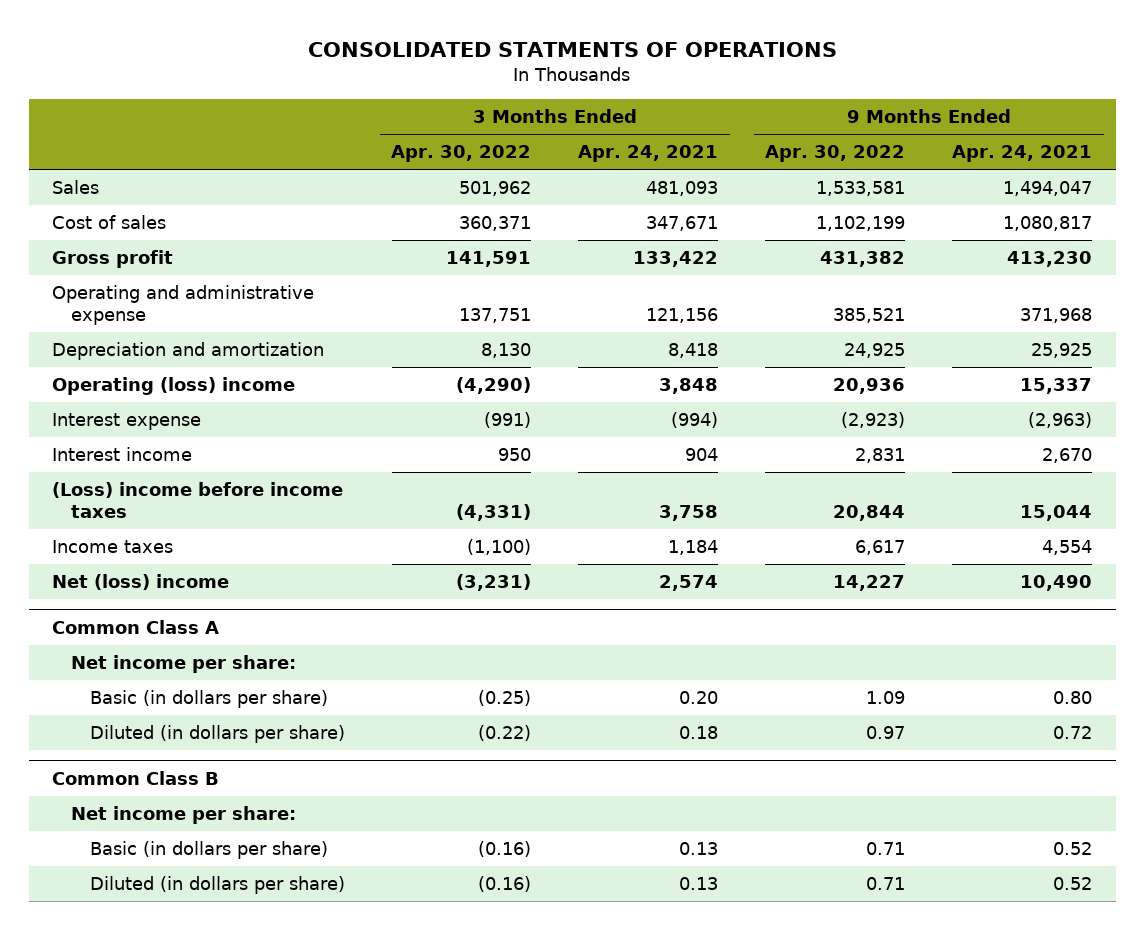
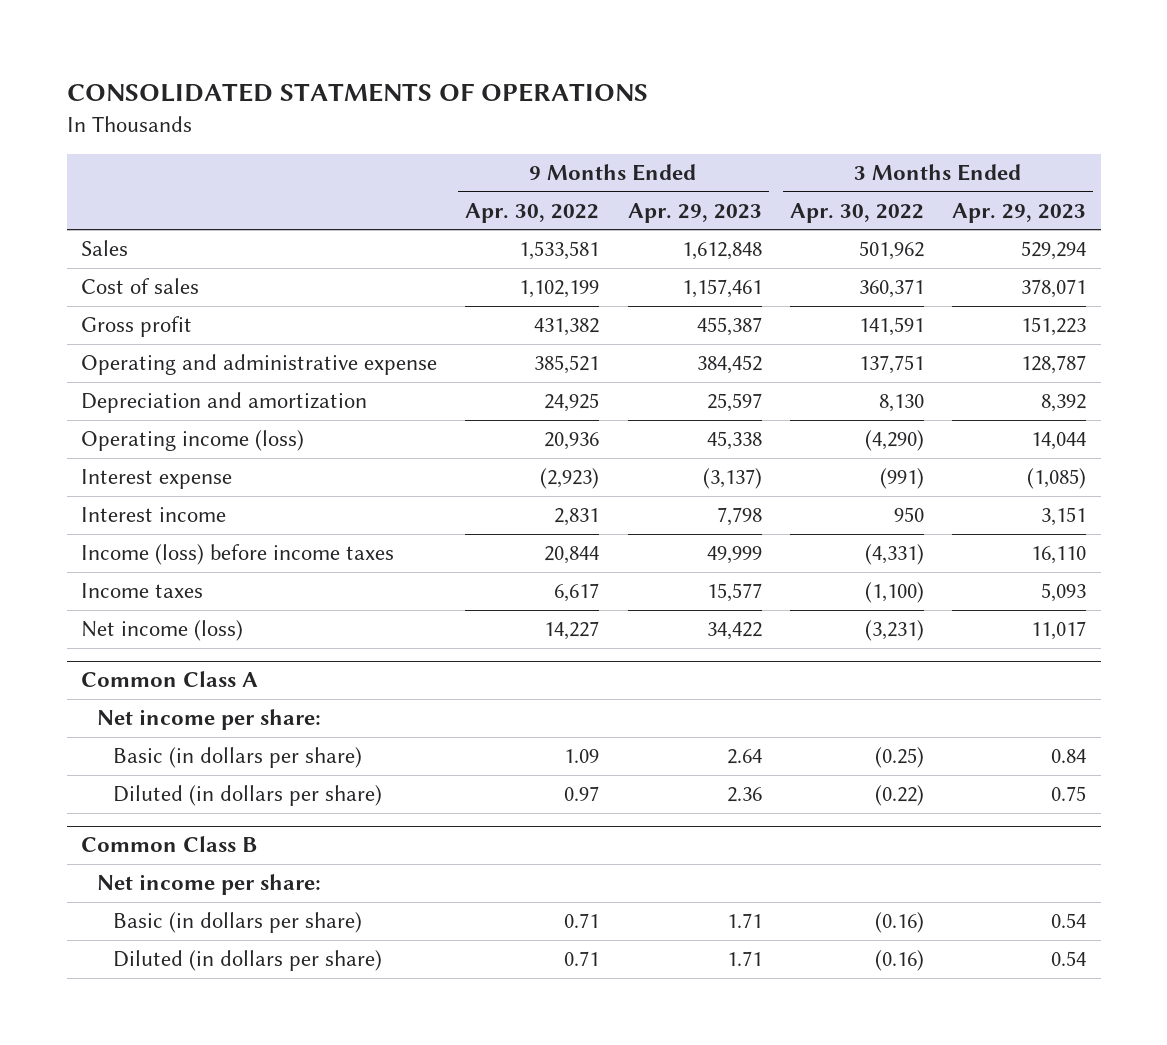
[578,145,719,163] Apr. 24, 2021 -> none
[952,145,1093,163] Apr. 24, 2021 -> none
none -> [627,202,762,223] Apr. 29, 2023
none -> [952,202,1087,223] Apr. 29, 2023
[52,377,296,396] Operating (loss) income -> [80,430,304,452] Operating income (loss)
[52,482,344,518] (Loss) income before income taxes -> [80,544,394,566] Income (loss) before income taxes
[52,574,230,591] Net (loss) income -> [80,620,243,642] Net income (loss)

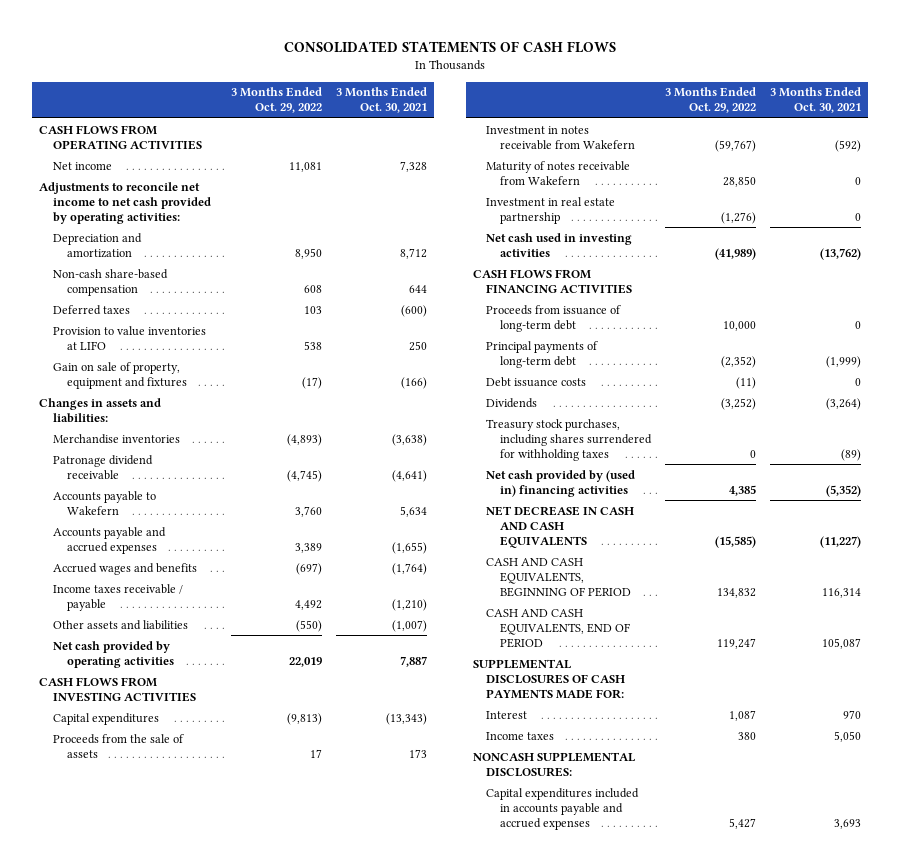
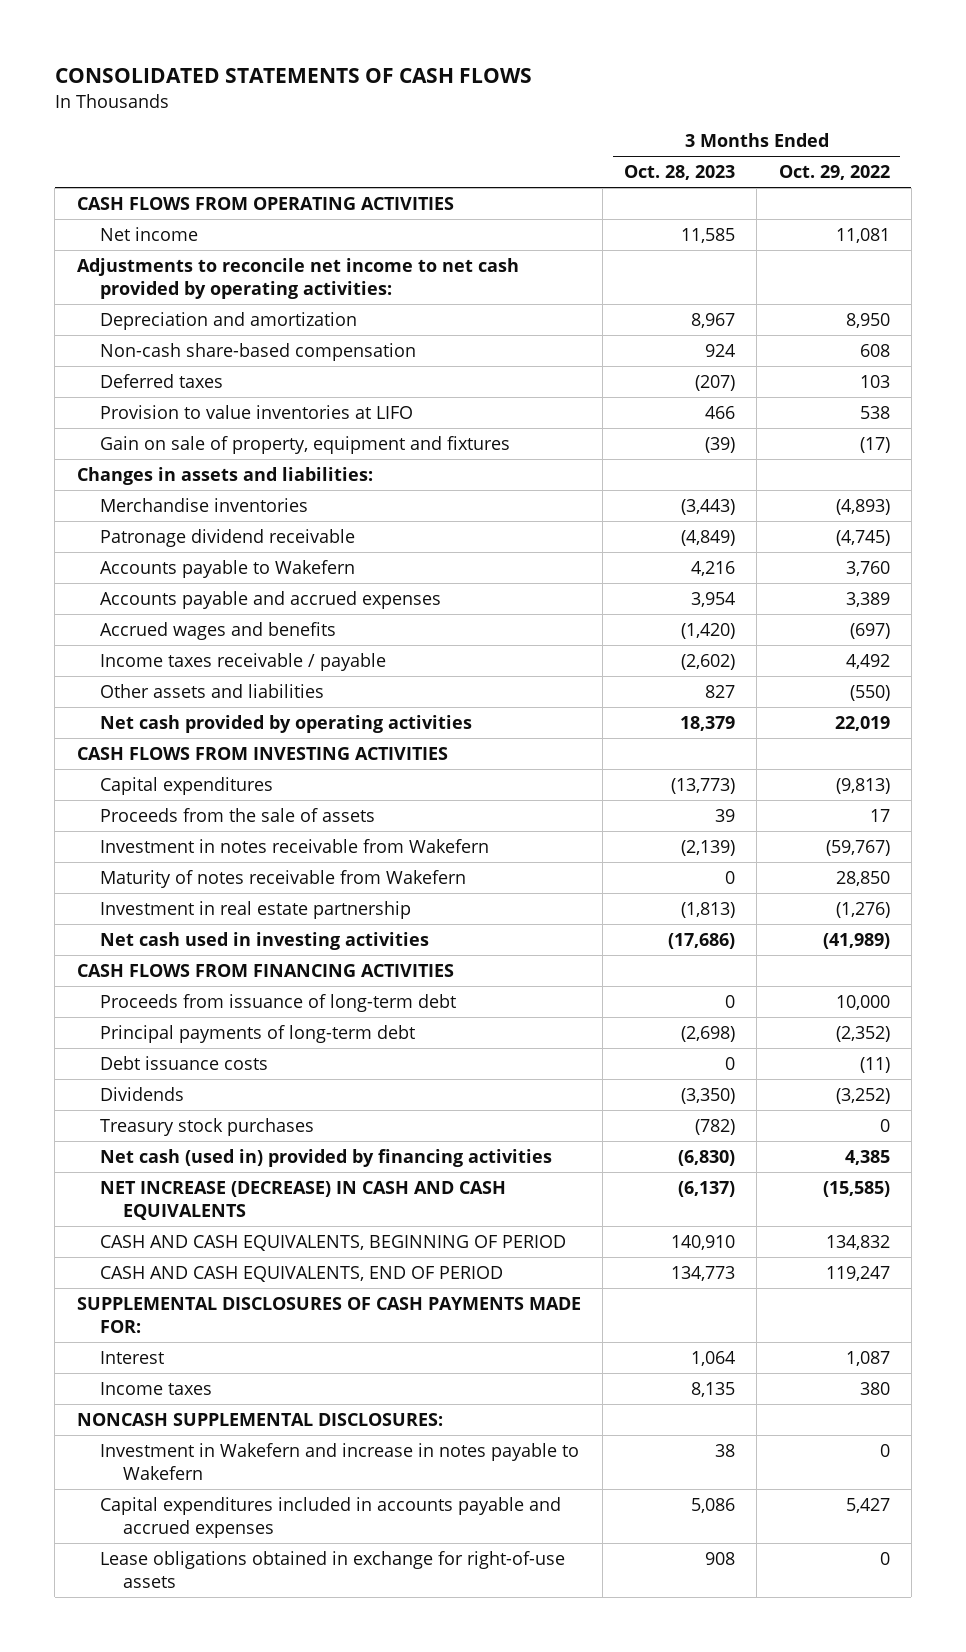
[336,87,428,114] 3 Months Ended Oct. 30, 2021 -> none
none -> [624,165,736,181] Oct. 28, 2023
[486,418,653,461] Treasury stock purchases, including shares surrendered for withholding taxes -> [99,1117,314,1136] Treasury stock purchases
[486,469,636,497] Net cash provided by (used in) financing activities -> [99,1148,552,1167] Net cash (used in) provided by financing activities
[486,505,635,548] NET DECREASE IN CASH AND CASH EQUIVALENTS -> [99,1180,506,1220] NET INCREASE (DECREASE) IN CASH AND CASH EQUIVALENTS
none -> [99,1442,579,1480] Investment in Wakefern and increase in notes payable to Wakefern
none -> [99,1550,565,1588] Lease obligations obtained in exchange for right-of-use assets

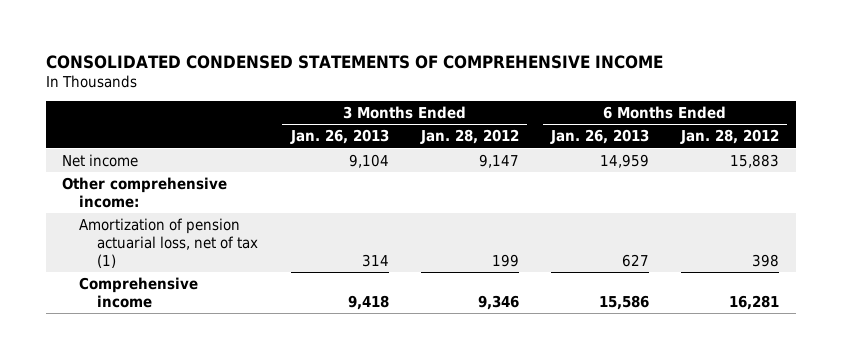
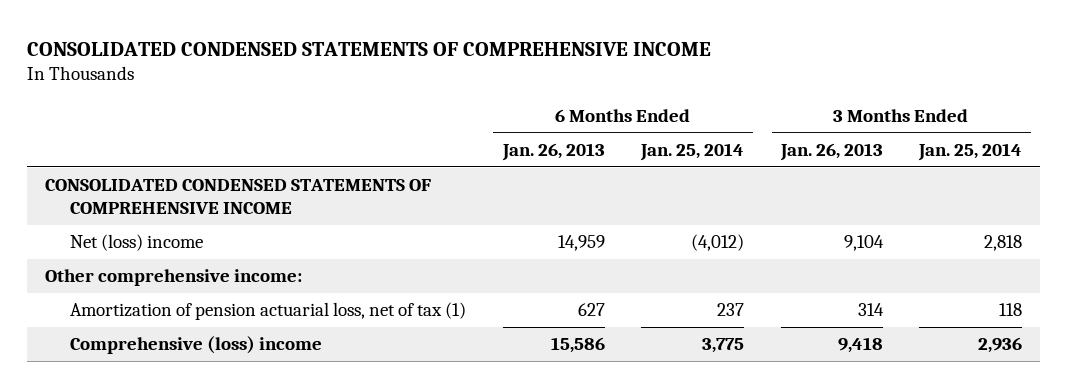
[419,129,519,145] Jan. 28, 2012 -> none
[680,129,780,145] Jan. 28, 2012 -> none
none -> [640,143,745,162] Jan. 25, 2014
none -> [918,143,1023,162] Jan. 25, 2014
none -> [45,179,432,215] CONSOLIDATED CONDENSED STATEMENTS OF COMPREHENSIVE INCOME
[61,153,138,167] Net income -> [70,234,204,252] Net (loss) income
[79,276,199,308] Comprehensive income -> [70,336,323,355] Comprehensive (loss) income

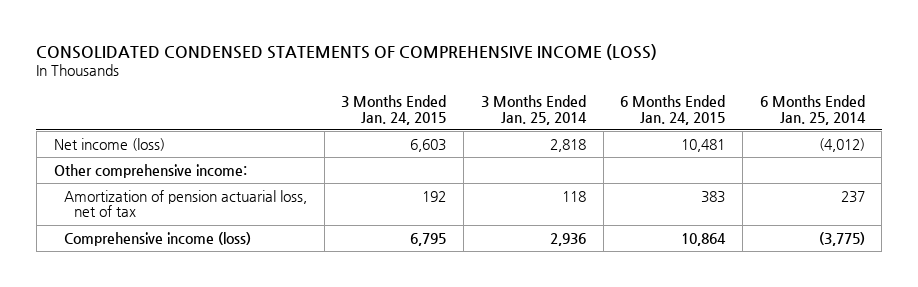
[27,41,712,56] CONSOLIDATED CONDENSED STATEMENTS OF COMPREHENSIVE INCOME -> [36,44,658,61] CONSOLIDATED CONDENSED STATEMENTS OF COMPREHENSIVE INCOME (LOSS)
[501,143,605,162] Jan. 26, 2013 -> none
[779,143,883,162] Jan. 26, 2013 -> none
none -> [341,94,447,125] 3 Months Ended Jan. 24, 2015
none -> [620,94,726,125] 6 Months Ended Jan. 24, 2015
[45,179,432,215] CONSOLIDATED CONDENSED STATEMENTS OF COMPREHENSIVE INCOME -> none
[70,234,204,252] Net (loss) income -> [53,137,165,151] Net income (loss)
[70,302,467,321] Amortization of pension actuarial loss, net of tax (1) -> [63,189,307,218] Amortization of pension actuarial loss, net of tax
[70,336,323,355] Comprehensive (loss) income -> [63,231,251,246] Comprehensive income (loss)
[702,338,745,354] 3,775 -> [818,231,865,246] (3,775)

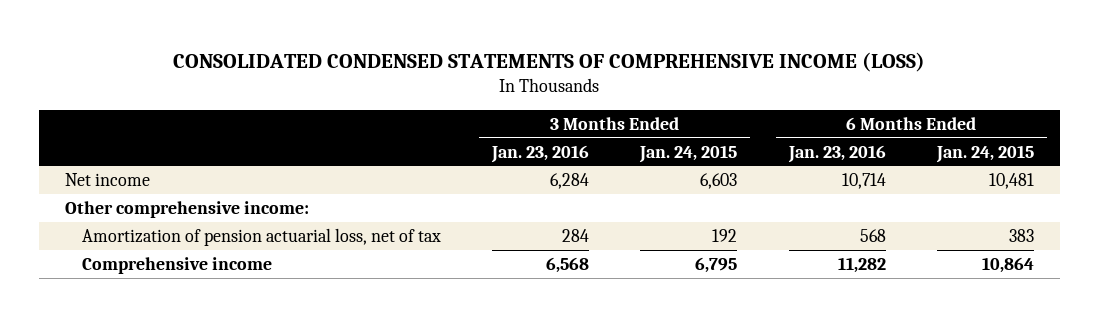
[480,94,587,125] 3 Months Ended Jan. 25, 2014 -> none
[759,94,866,125] 6 Months Ended Jan. 25, 2014 -> none
none -> [490,144,589,163] Jan. 23, 2016
none -> [787,144,886,163] Jan. 23, 2016
[53,137,165,151] Net income (loss) -> [65,172,151,186] Net income
[63,231,251,246] Comprehensive income (loss) -> [81,256,272,274] Comprehensive income

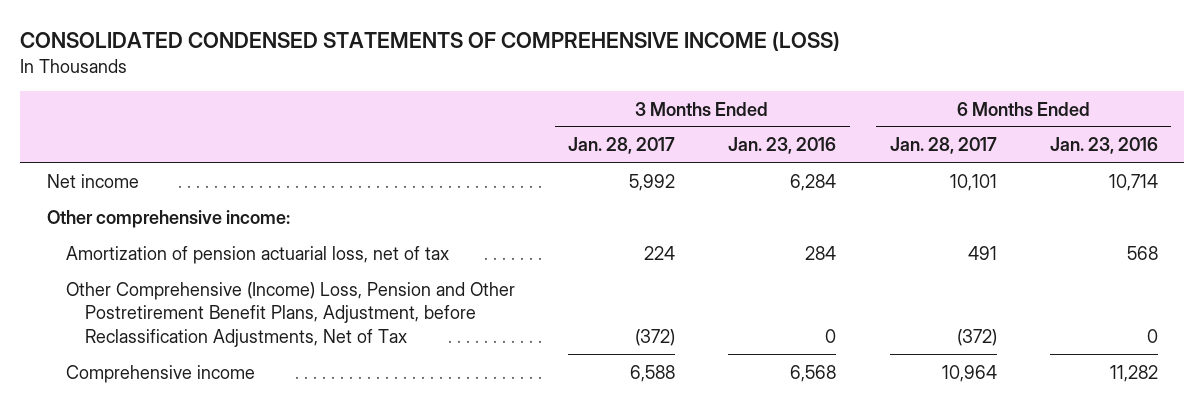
[639,144,738,163] Jan. 24, 2015 -> none
[935,144,1034,163] Jan. 24, 2015 -> none
none -> [568,137,676,155] Jan. 28, 2017
none -> [889,137,997,155] Jan. 28, 2017
none -> [65,281,515,347] Other Comprehensive (Income) Loss, Pension and Other Postretirement Benefit Plans, Adjustment, before Reclassification Adjustments, Net of Tax

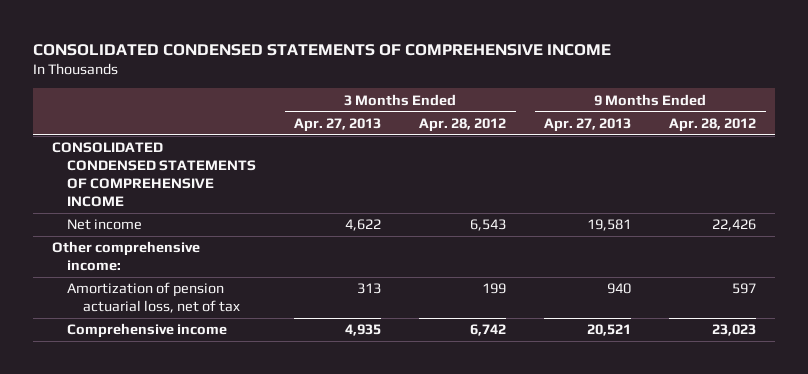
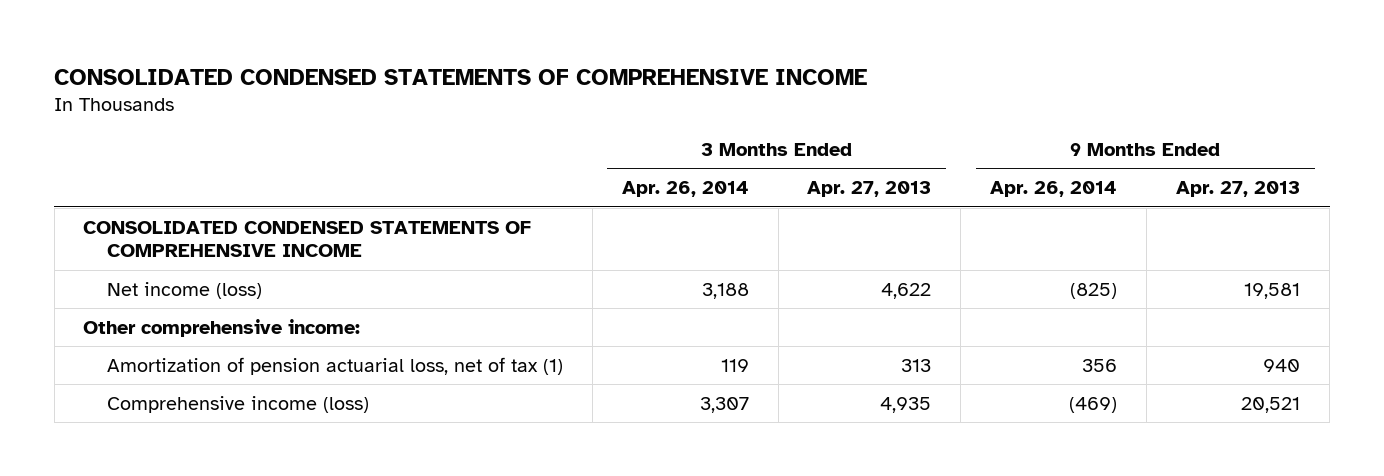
[419,117,507,132] Apr. 28, 2012 -> none
[669,117,757,132] Apr. 28, 2012 -> none
none -> [621,181,749,198] Apr. 26, 2014
none -> [990,181,1118,198] Apr. 26, 2014
[67,219,143,231] Net income -> [106,281,262,299] Net income (loss)
[67,282,241,314] Amortization of pension actuarial loss, net of tax -> [106,356,563,375] Amortization of pension actuarial loss, net of tax (1)
[67,323,228,339] Comprehensive income -> [106,395,369,413] Comprehensive income (loss)

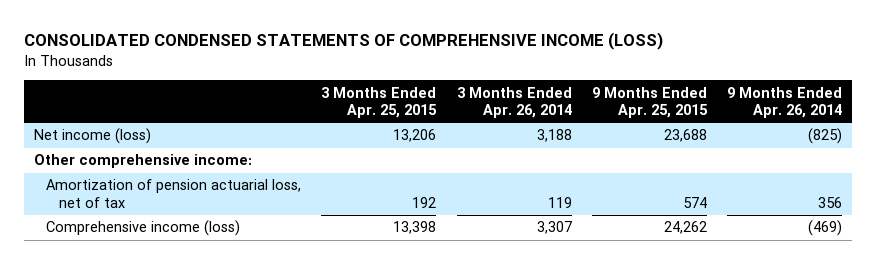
[54,68,868,85] CONSOLIDATED CONDENSED STATEMENTS OF COMPREHENSIVE INCOME -> [23,32,663,51] CONSOLIDATED CONDENSED STATEMENTS OF COMPREHENSIVE INCOME (LOSS)
[807,181,932,198] Apr. 27, 2013 -> none
[1176,181,1301,198] Apr. 27, 2013 -> none
none -> [321,86,438,119] 3 Months Ended Apr. 25, 2015
none -> [591,86,708,119] 9 Months Ended Apr. 25, 2015
[83,220,532,258] CONSOLIDATED CONDENSED STATEMENTS OF COMPREHENSIVE INCOME -> none
[106,356,563,375] Amortization of pension actuarial loss, net of tax (1) -> [46,179,302,208] Amortization of pension actuarial loss, net of tax

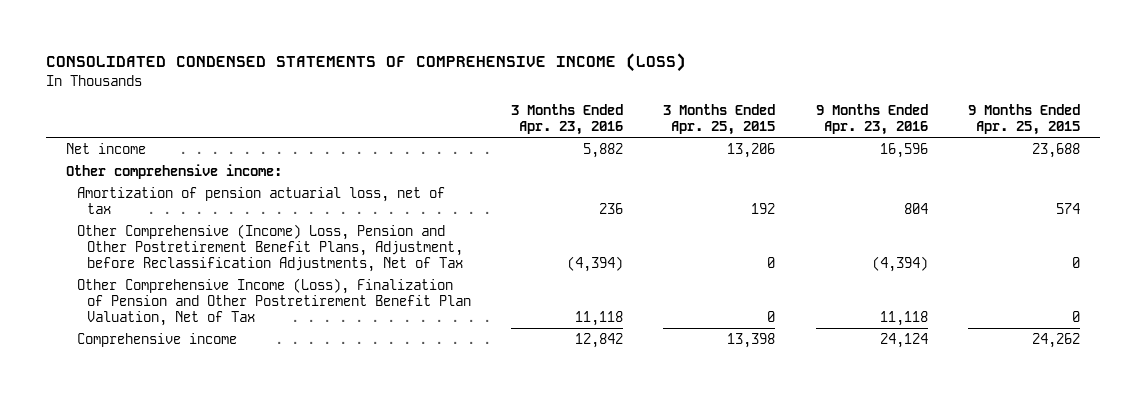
[456,86,572,119] 3 Months Ended Apr. 26, 2014 -> none
[726,86,842,119] 9 Months Ended Apr. 26, 2014 -> none
none -> [510,103,623,136] 3 Months Ended Apr. 23, 2016
none -> [815,103,928,136] 9 Months Ended Apr. 23, 2016
[34,128,152,145] Net income (loss) -> [66,142,147,154] Net income
none -> [76,223,463,273] Other Comprehensive (Income) Loss, Pension and Other Postretirement Benefit Plans, Adjustment, before Reclassification Adjustments, Net of Tax
none -> [76,277,471,327] Other Comprehensive Income (Loss), Finalization of Pension and Other Postretirement Benefit Plan Valuation, Net of Tax
[46,220,241,237] Comprehensive income (loss) -> [76,332,237,347] Comprehensive income

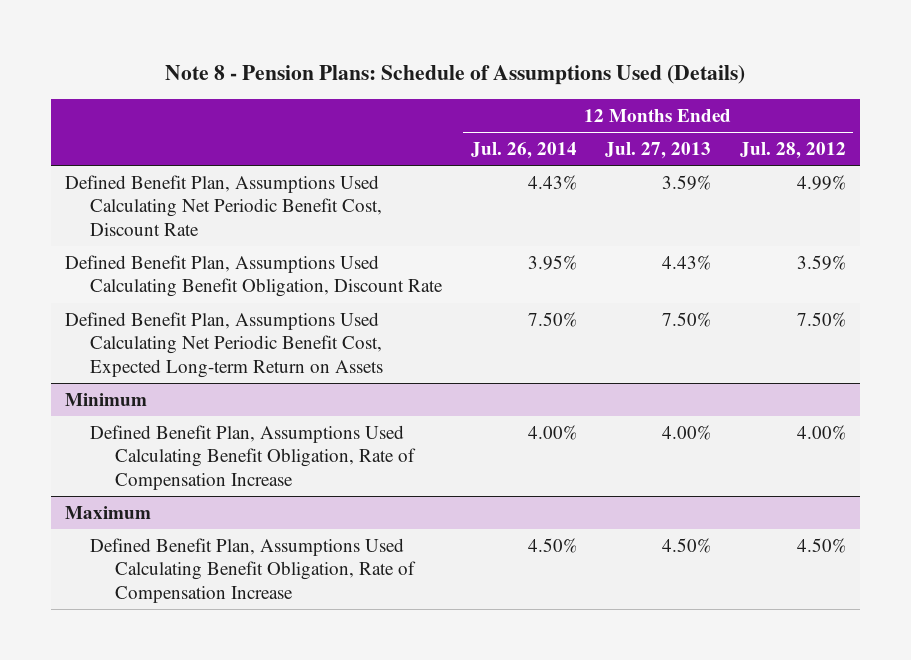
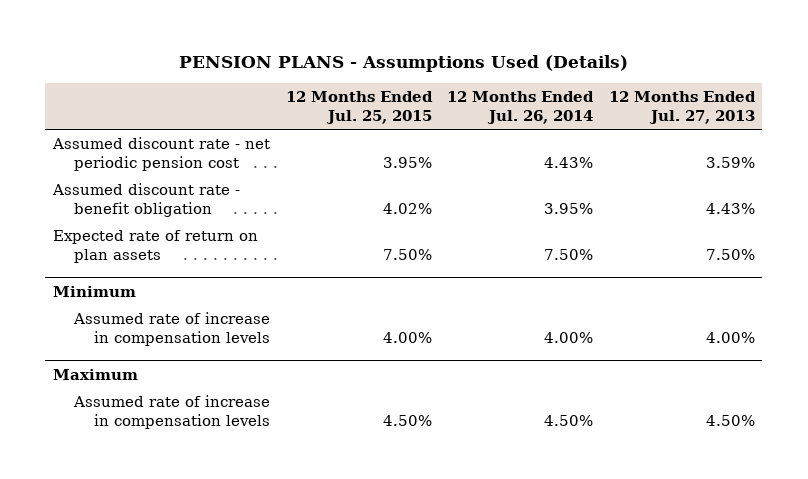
[165,65,746,86] Note 8 - Pension Plans: Schedule of Assumptions Used (Details) -> [178,55,628,73] PENSION PLANS - Assumptions Used (Details)
[739,142,846,160] Jul. 28, 2012 -> none
none -> [285,91,433,124] 12 Months Ended Jul. 25, 2015
[65,174,382,236] Defined Benefit Plan, Assumptions Used Calculating Net Periodic Benefit Cost, Discount Rate -> [52,137,271,172] Assumed discount rate - net periodic pension cost
[65,254,443,298] Defined Benefit Plan, Assumptions Used Calculating Benefit Obligation, Discount Rate -> [52,183,241,218] Assumed discount rate - benefit obligation
[65,311,383,378] Defined Benefit Plan, Assumptions Used Calculating Net Periodic Benefit Cost, Expected Long-term Return on Assets -> [53,230,259,264] Expected rate of return on plan assets
[89,424,416,490] Defined Benefit Plan, Assumptions Used Calculating Benefit Obligation, Rate of Compensation Increase -> [72,312,271,347] Assumed rate of increase in compensation levels
[89,537,416,603] Defined Benefit Plan, Assumptions Used Calculating Benefit Obligation, Rate of Compensation Increase -> [72,395,271,430] Assumed rate of increase in compensation levels

